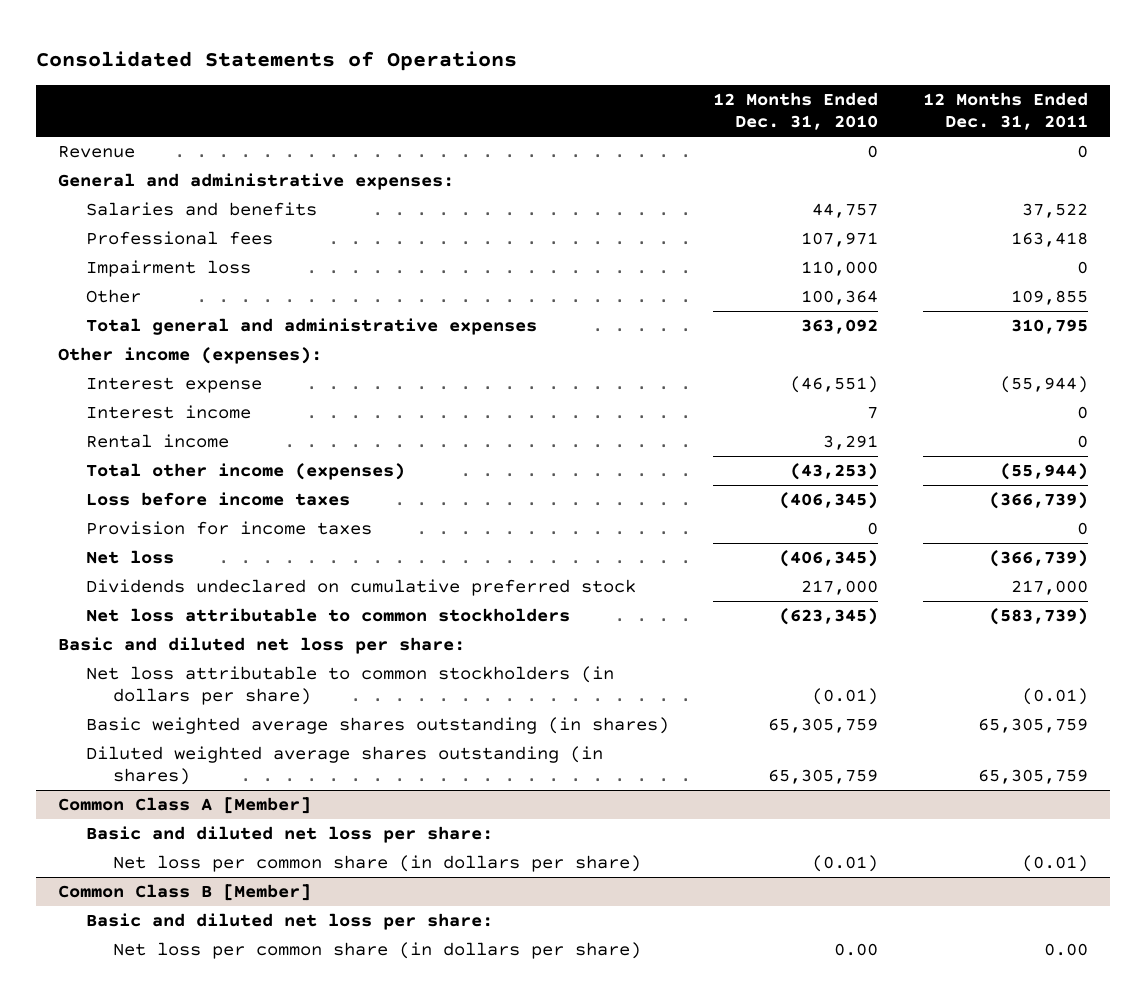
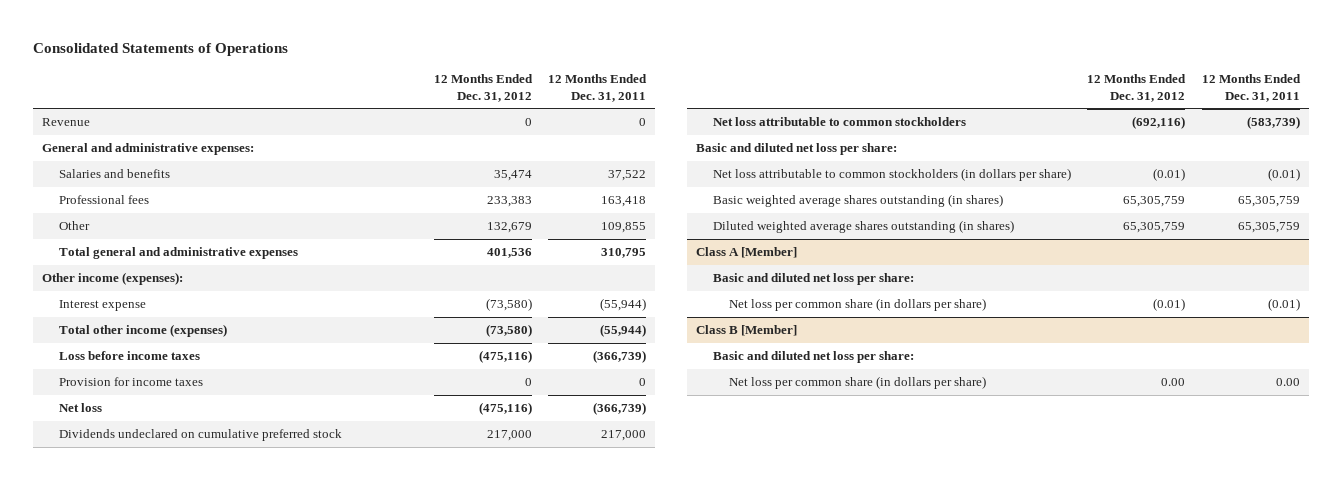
[713,92,879,131] 12 Months Ended Dec. 31, 2010 -> none
none -> [433,74,533,102] 12 Months Ended Dec. 31, 2012
[85,260,251,278] Impairment loss -> none
[85,405,251,420] Interest income -> none
[85,434,229,449] Rental income -> none
[58,797,312,815] Common Class A [Member] -> [695,247,797,259] Class A [Member]
[58,884,312,902] Common Class B [Member] -> [695,325,797,337] Class B [Member]

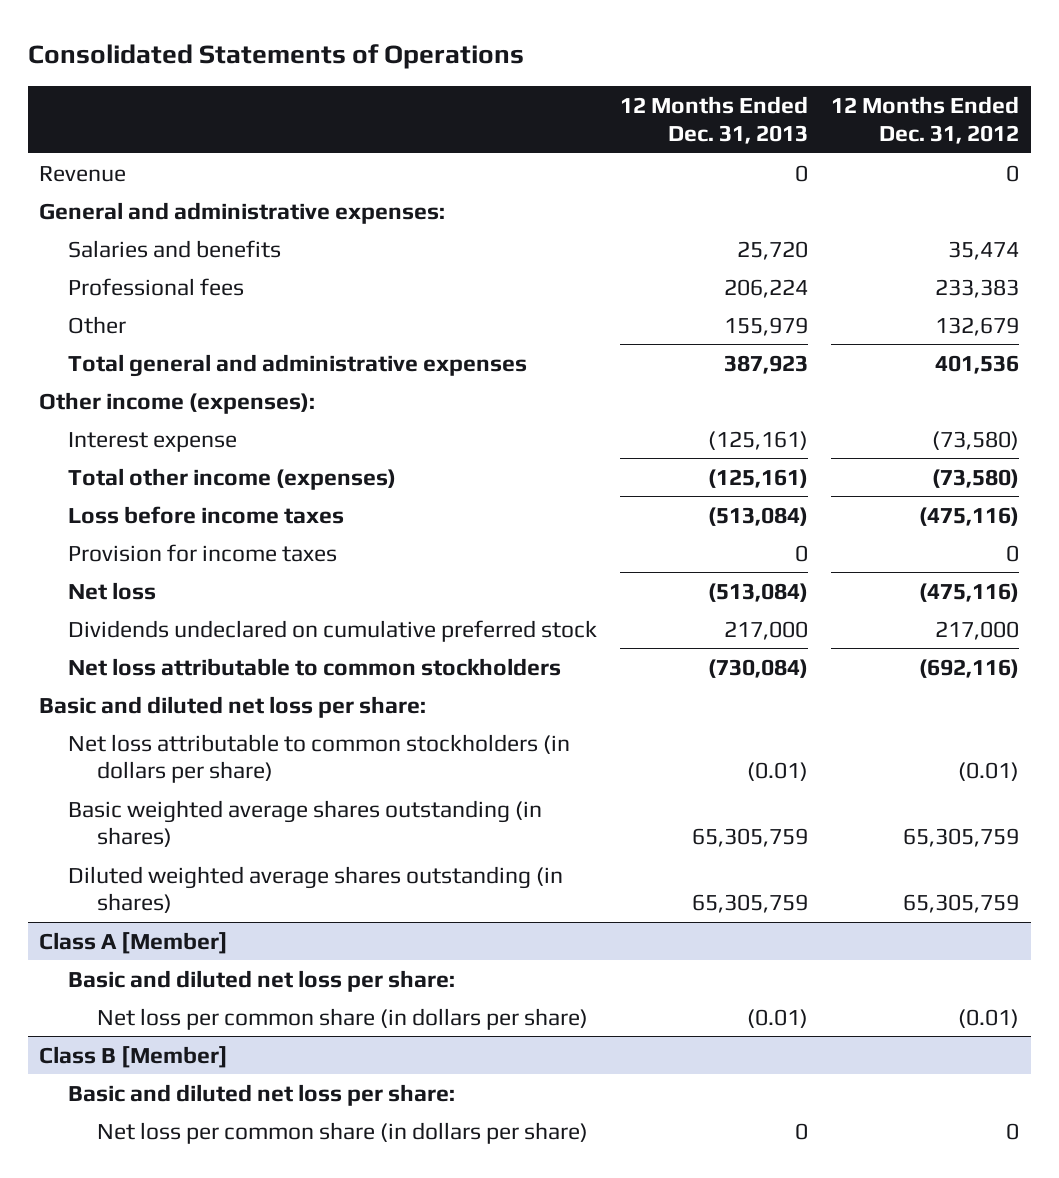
[548,74,648,102] 12 Months Ended Dec. 31, 2011 -> none
none -> [620,95,809,144] 12 Months Ended Dec. 31, 2013
[1161,378,1186,387] 0.00 -> [1006,1122,1020,1140] 0

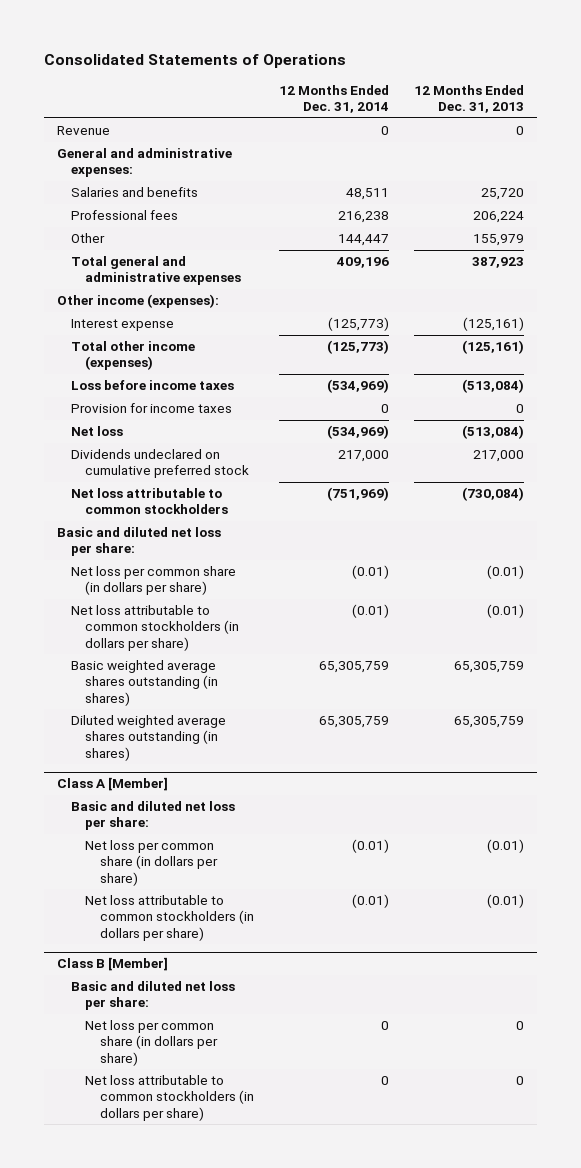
[831,95,1020,144] 12 Months Ended Dec. 31, 2012 -> none
none -> [278,84,389,114] 12 Months Ended Dec. 31, 2014
none -> [71,566,237,596] Net loss per common share (in dollars per share)
none -> [85,895,254,941] Net loss attributable to common stockholders (in dollars per share)
none -> [85,1075,254,1121] Net loss attributable to common stockholders (in dollars per share)

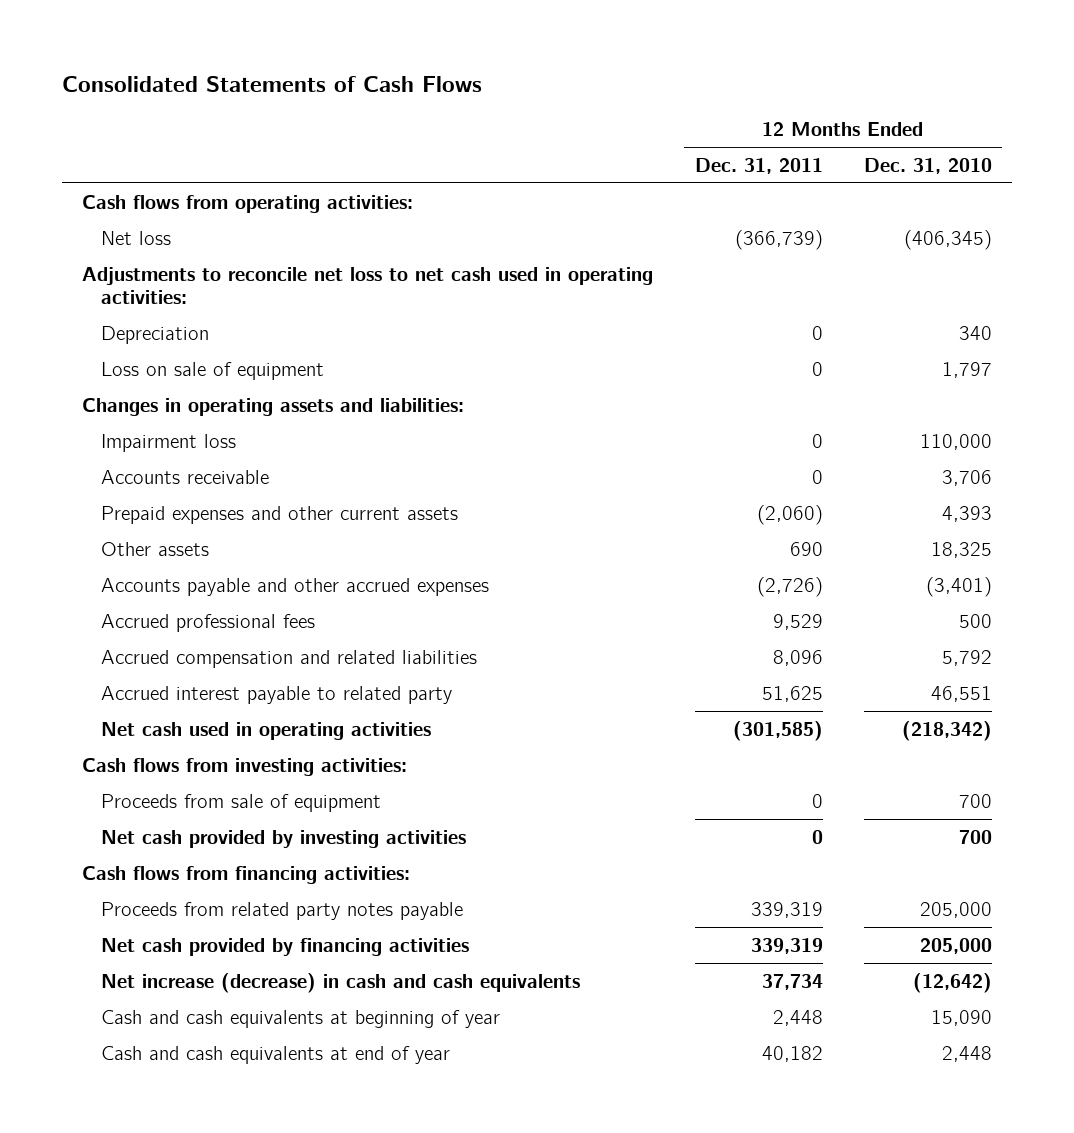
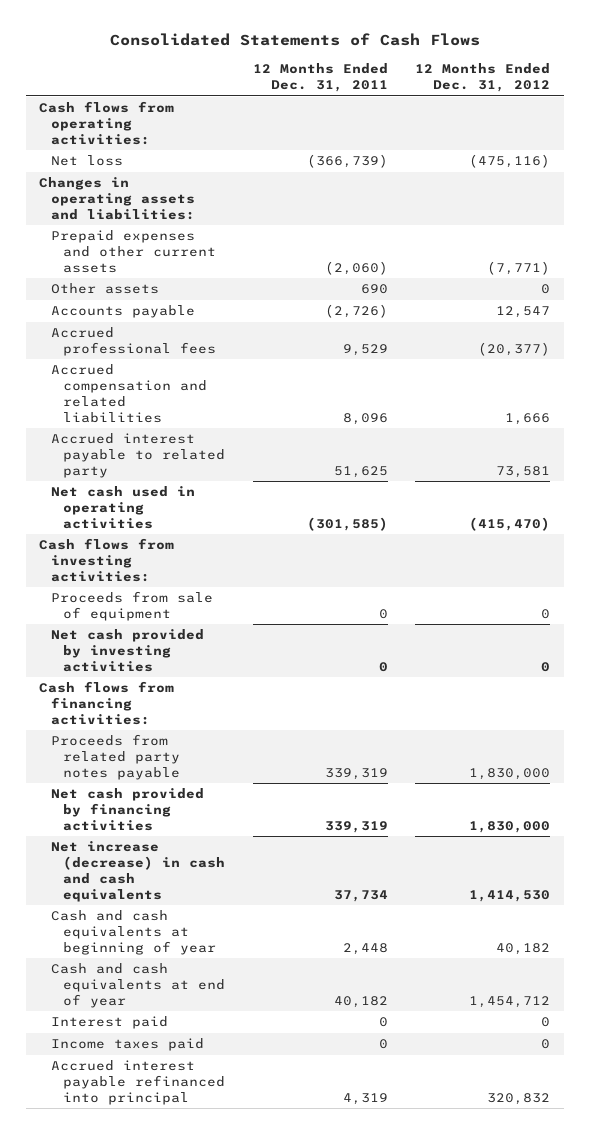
[863,157,992,174] Dec. 31, 2010 -> none
none -> [415,63,551,93] 12 Months Ended Dec. 31, 2012
[82,266,654,304] Adjustments to reconcile net loss to net cash used in operating activities: -> none
[101,325,210,344] Depreciation -> none
[101,361,325,380] Loss on sale of equipment -> none
[101,433,237,452] Impairment loss -> none
[101,469,270,484] Accounts receivable -> none
[101,577,490,596] Accounts payable and other accrued expenses -> [51,305,196,319] Accounts payable
none -> [51,1016,169,1030] Interest paid
none -> [51,1038,205,1052] Income taxes paid
none -> [51,1060,226,1105] Accrued interest payable refinanced into principal

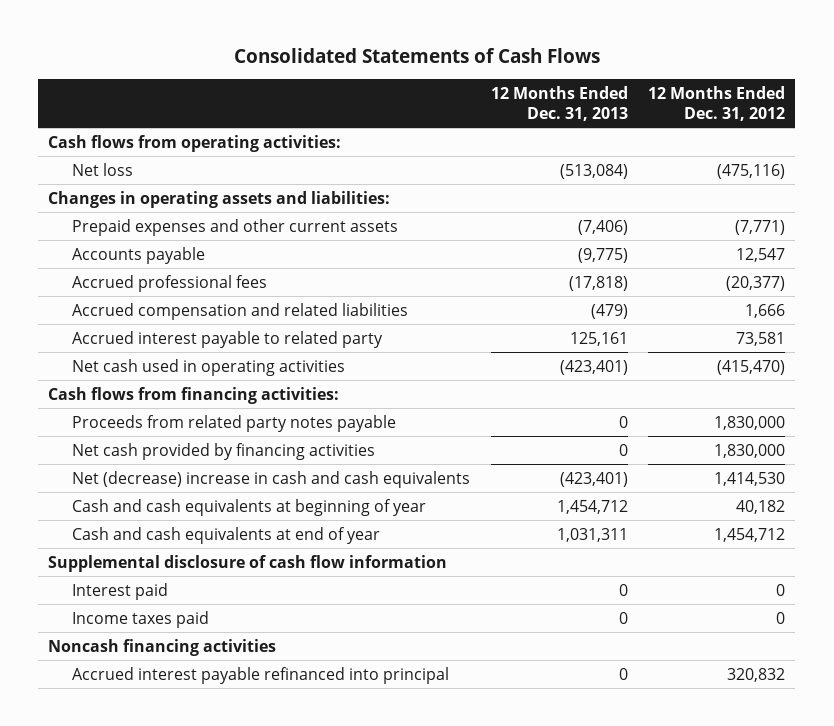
[252,63,388,93] 12 Months Ended Dec. 31, 2011 -> none
none -> [490,86,628,121] 12 Months Ended Dec. 31, 2013
[51,283,160,295] Other assets -> none
[39,538,175,582] Cash flows from investing activities: -> none
[51,591,214,622] Proceeds from sale of equipment -> none
[51,629,205,672] Net cash provided by investing activities -> none
[51,841,226,902] Net increase (decrease) in cash and cash equivalents -> [72,471,471,489] Net (decrease) increase in cash and cash equivalents
none -> [48,555,448,573] Supplemental disclosure of cash flow information
none -> [48,639,277,657] Noncash financing activities

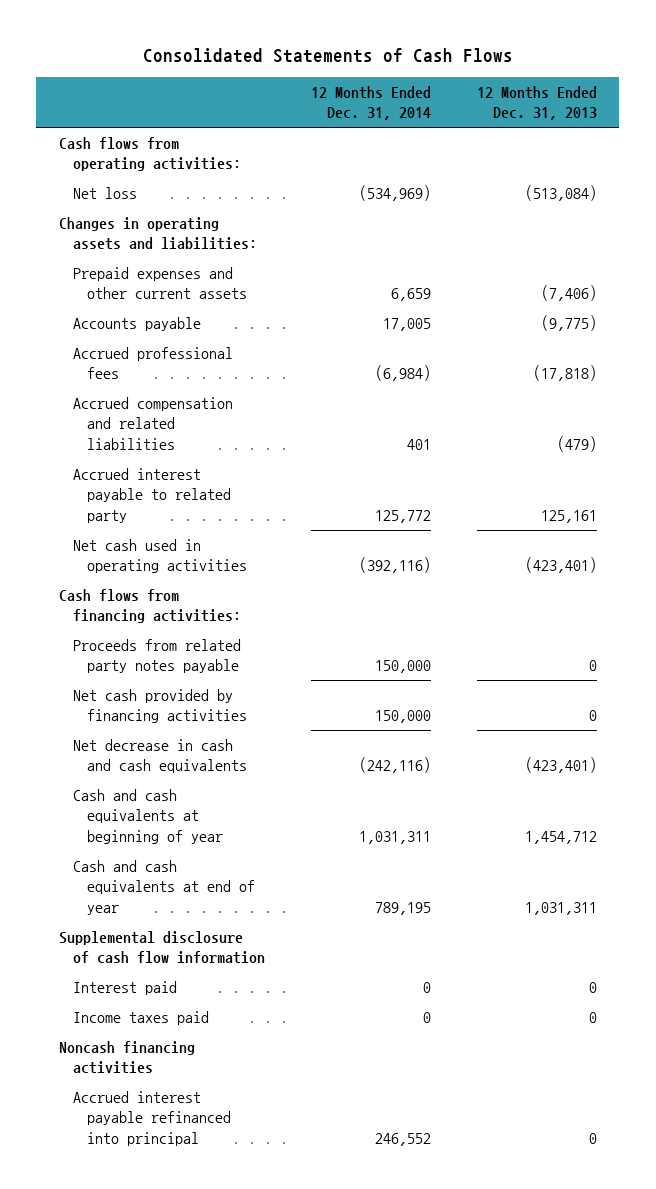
[648,86,786,121] 12 Months Ended Dec. 31, 2012 -> none
none -> [310,86,431,121] 12 Months Ended Dec. 31, 2014
[72,471,471,489] Net (decrease) increase in cash and cash equivalents -> [72,739,247,774] Net decrease in cash and cash equivalents

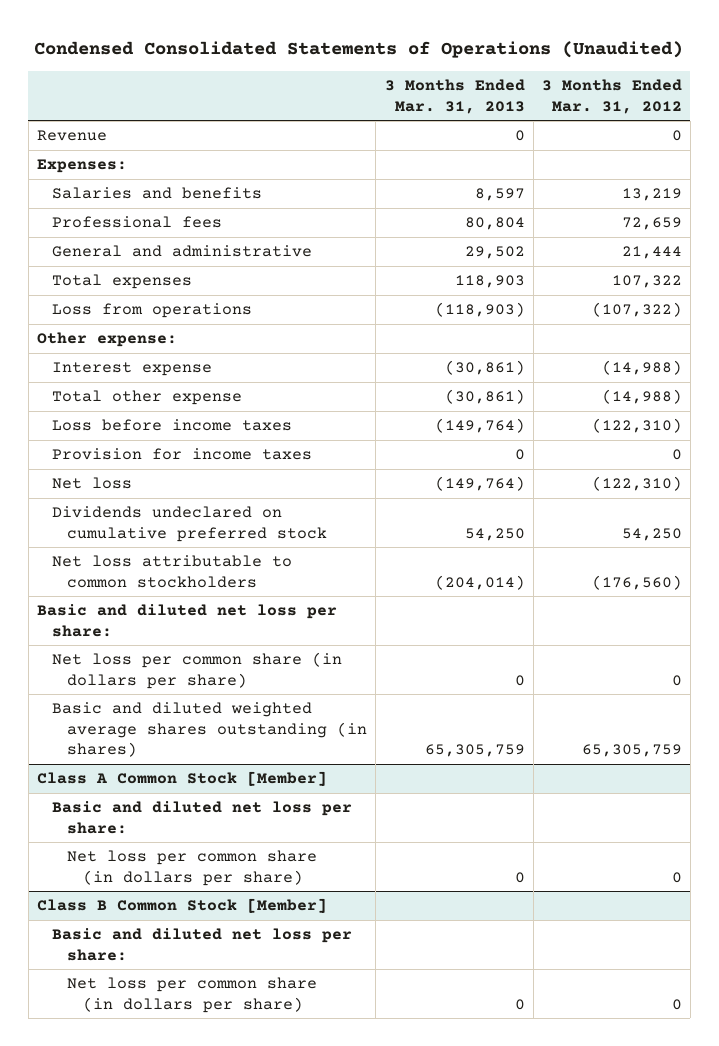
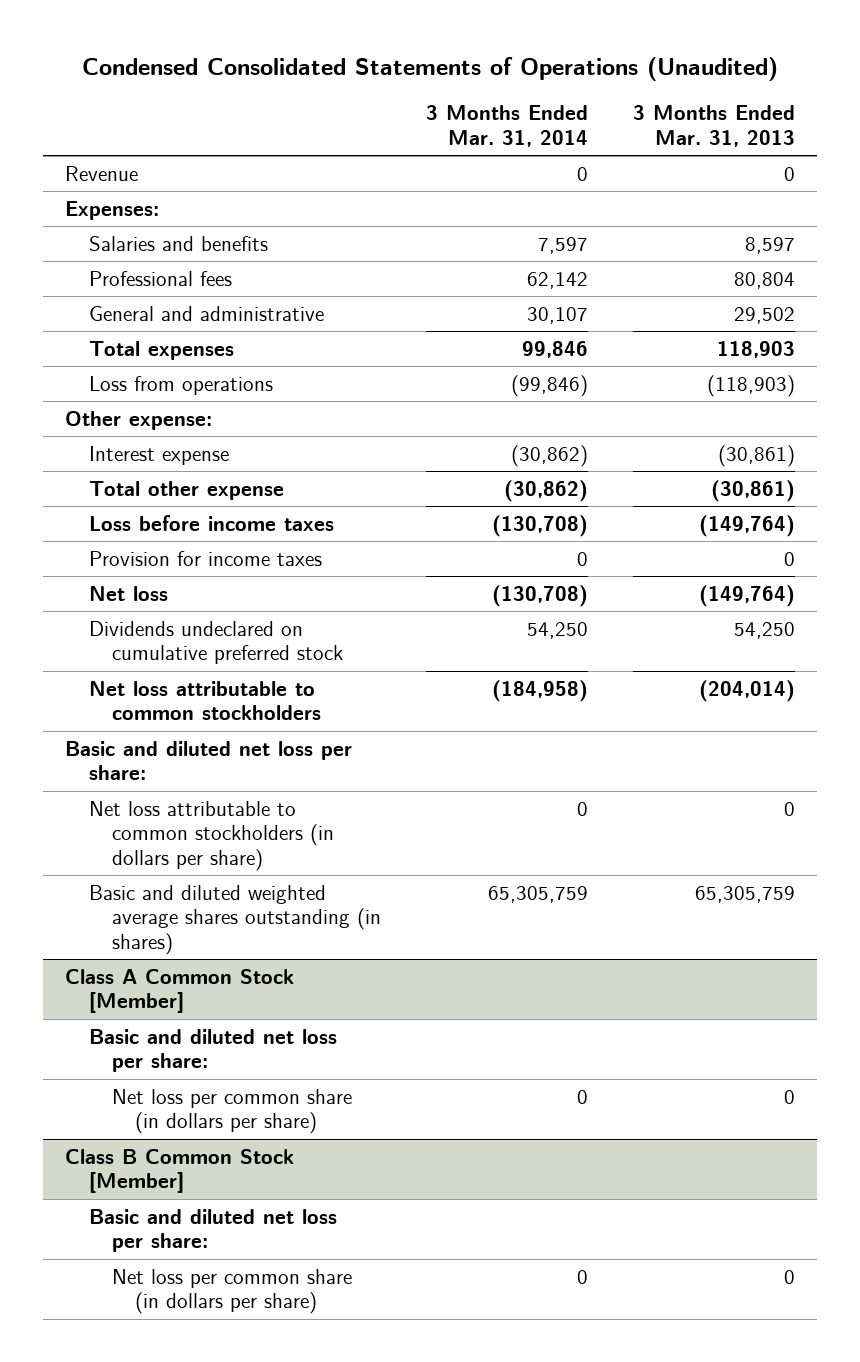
[541,79,682,114] 3 Months Ended Mar. 31, 2012 -> none
none -> [425,105,588,148] 3 Months Ended Mar. 31, 2014
[52,652,343,689] Net loss per common share (in dollars per share) -> [88,800,334,872] Net loss attributable to common stockholders (in dollars per share)

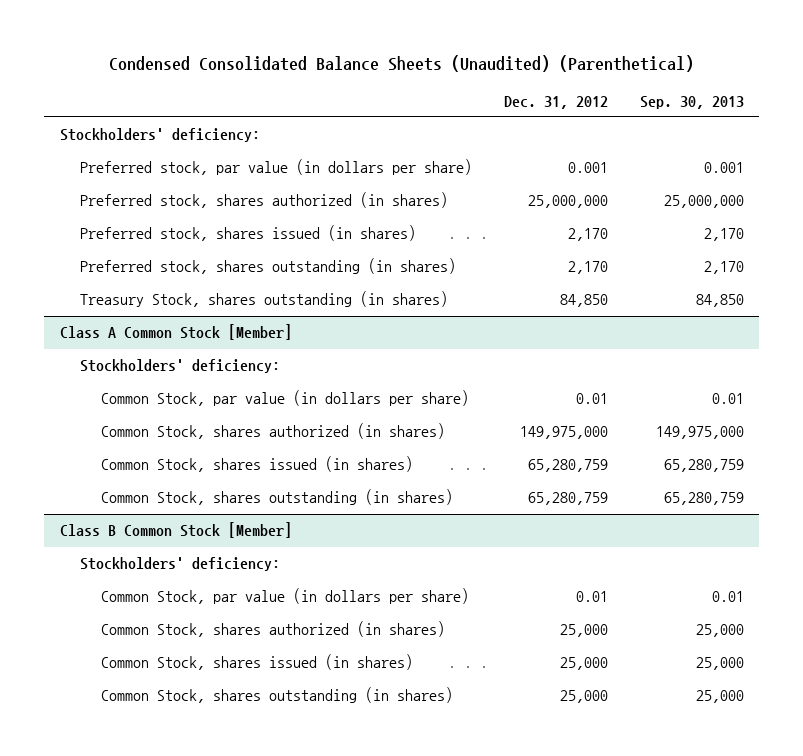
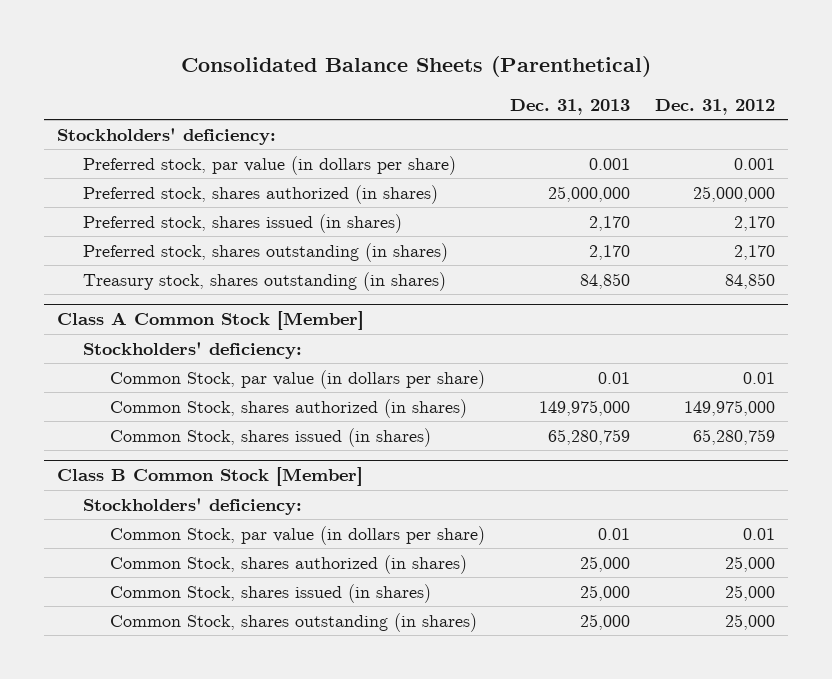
[108,54,694,72] Condensed Consolidated Balance Sheets (Unaudited) (Parenthetical) -> [180,55,651,77] Consolidated Balance Sheets (Parenthetical)
[639,95,744,109] Sep. 30, 2013 -> none
none -> [510,98,631,115] Dec. 31, 2013
[80,291,449,308] Treasury Stock, shares outstanding (in shares) -> [83,271,447,291] Treasury stock, shares outstanding (in shares)
[100,489,453,506] Common Stock, shares outstanding (in shares) -> none

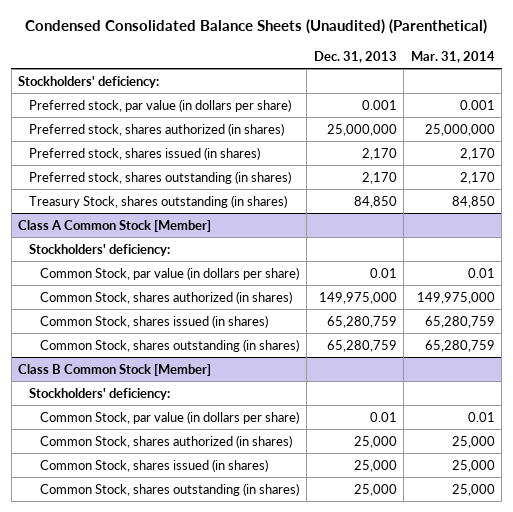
[180,55,651,77] Consolidated Balance Sheets (Parenthetical) -> [25,18,488,34] Condensed Consolidated Balance Sheets (Unaudited) (Parenthetical)
[655,98,776,115] Dec. 31, 2012 -> none
none -> [410,50,495,63] Mar. 31, 2014
[83,271,447,291] Treasury stock, shares outstanding (in shares) -> [29,194,288,208] Treasury Stock, shares outstanding (in shares)
none -> [40,338,300,352] Common Stock, shares outstanding (in shares)

